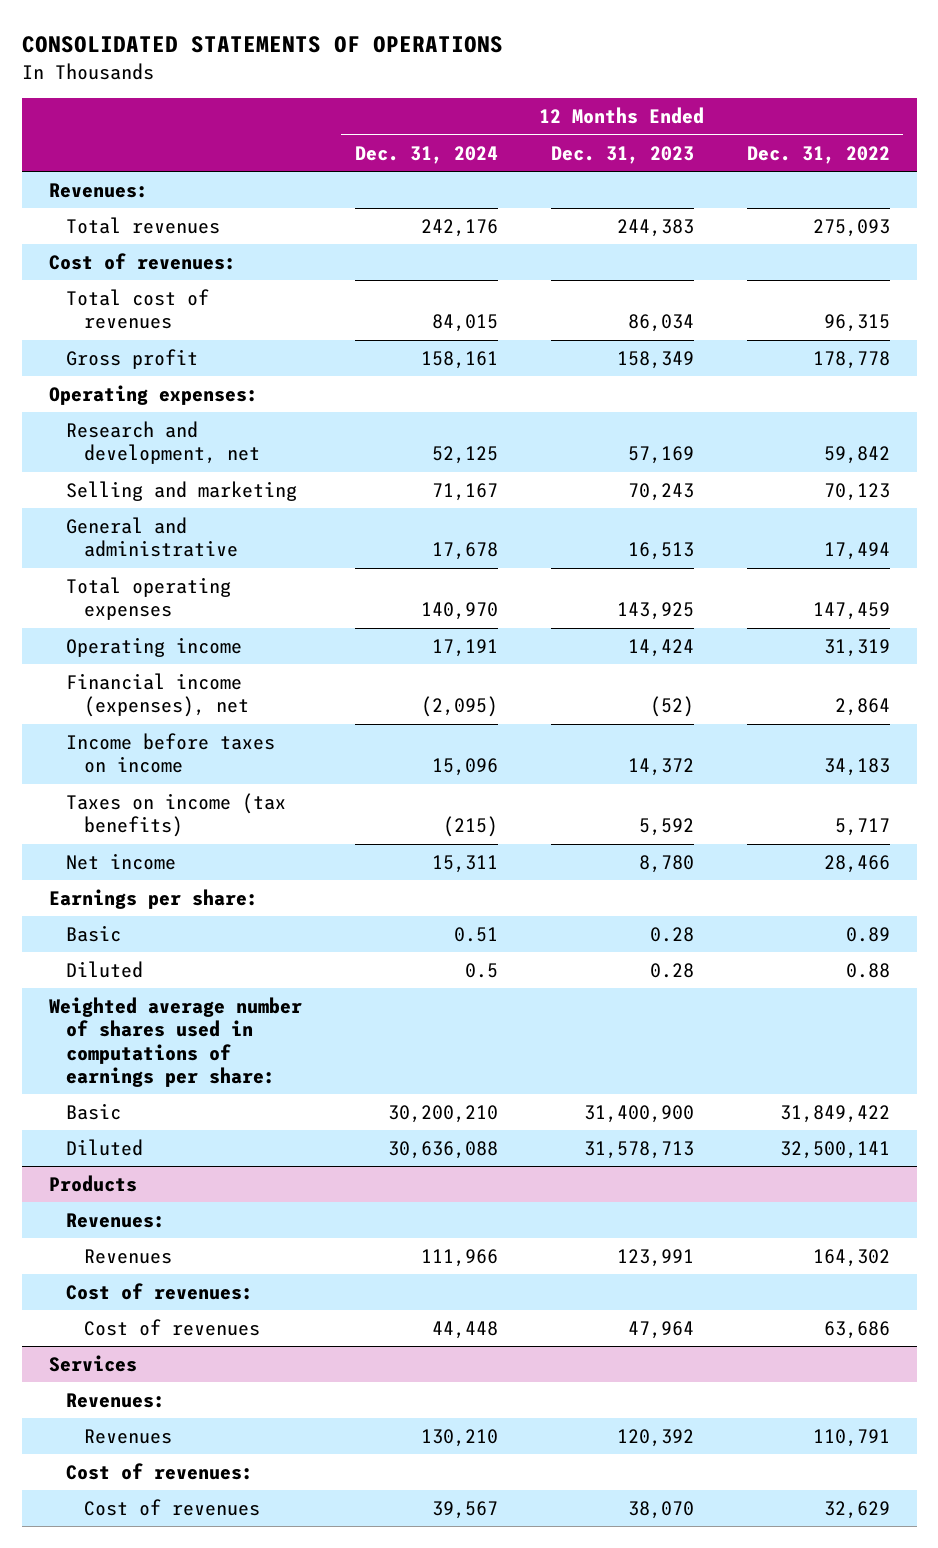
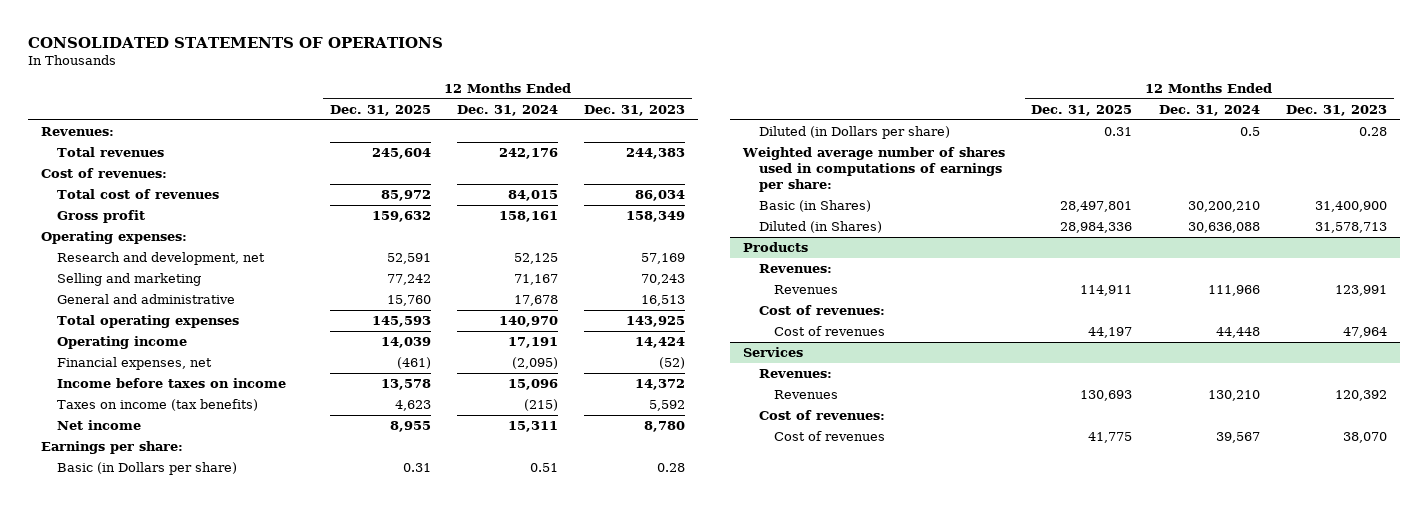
[746,145,890,164] Dec. 31, 2022 -> none
none -> [329,104,431,116] Dec. 31, 2025
[66,673,250,718] Financial income (expenses), net -> [56,357,212,371] Financial expenses, net
[66,925,122,943] Basic -> [56,462,237,476] Basic (in Dollars per share)
[66,961,144,979] Diluted -> [758,126,950,140] Diluted (in Dollars per share)
[66,1103,122,1121] Basic -> [758,200,871,213] Basic (in Shares)
[66,1139,144,1157] Diluted -> [758,221,882,234] Diluted (in Shares)

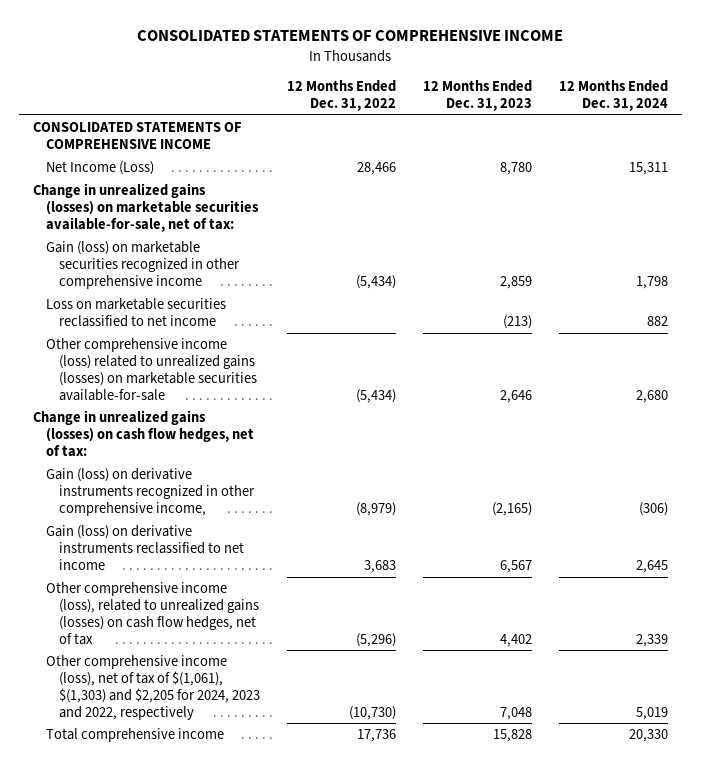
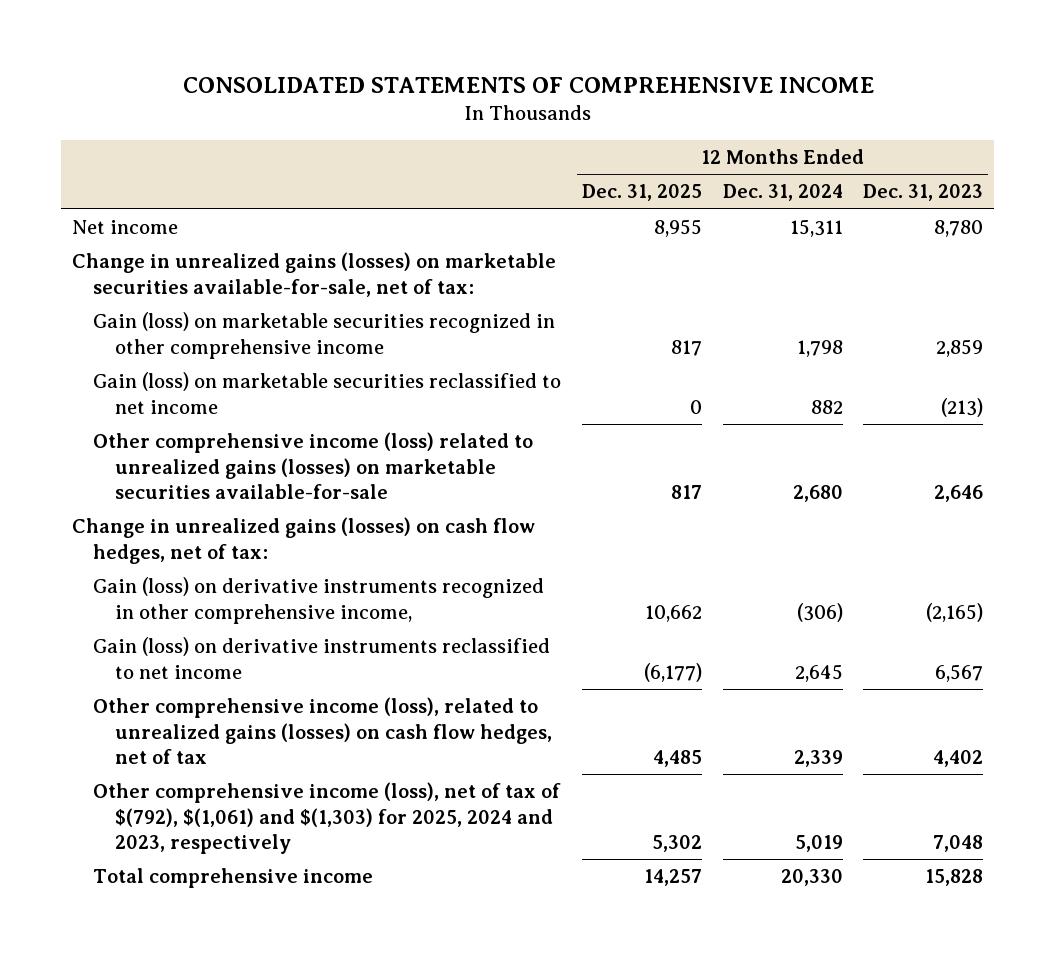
[286,80,396,112] 12 Months Ended Dec. 31, 2022 -> none
none -> [581,184,702,202] Dec. 31, 2025
[32,122,242,150] CONSOLIDATED STATEMENTS OF COMPREHENSIVE INCOME -> none
[45,161,154,176] Net Income (Loss) -> [71,220,178,235] Net income
[45,298,226,328] Loss on marketable securities reclassified to net income -> [93,372,562,414] Gain (loss) on marketable securities reclassified to net income
[45,655,260,720] Other comprehensive income (loss), net of tax of $(1,061), $(1,303) and $2,205 for 2024, 2023 and 2022, respectively -> [93,782,562,854] Other comprehensive income (loss), net of tax of $(792), $(1,061) and $(1,303) for 2025, 2024 and 2023, respectively

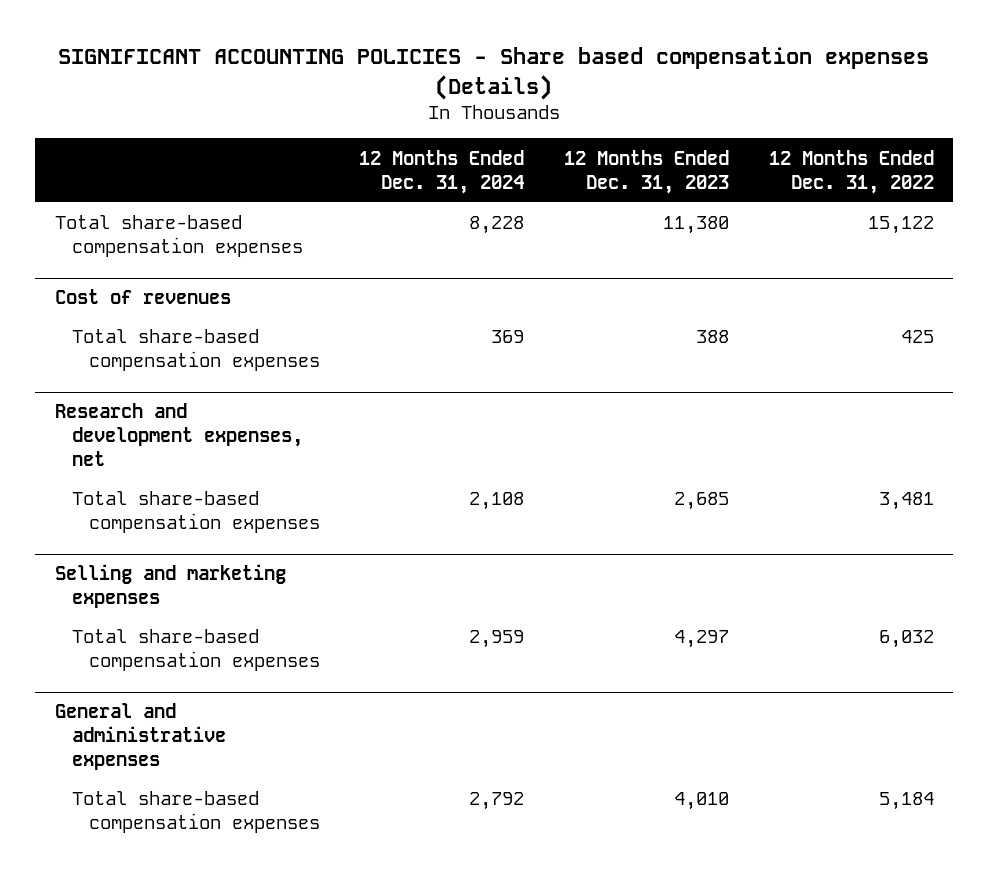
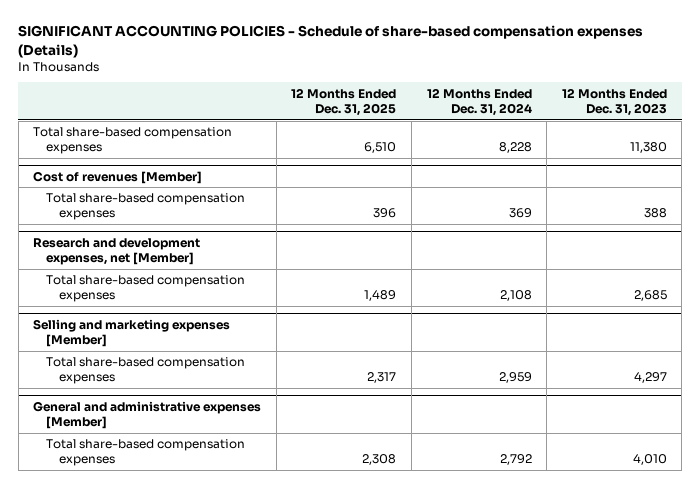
[58,47,930,100] SIGNIFICANT ACCOUNTING POLICIES - Share based compensation expenses (Details) -> [18,25,644,58] SIGNIFICANT ACCOUNTING POLICIES - Schedule of share-based compensation expenses (Details)
[768,149,934,194] 12 Months Ended Dec. 31, 2022 -> none
none -> [291,87,397,116] 12 Months Ended Dec. 31, 2025
[54,289,231,305] Cost of revenues -> [33,170,203,184] Cost of revenues [Member]
[54,403,303,467] Research and development expenses, net -> [33,237,201,265] Research and development expenses, net [Member]
[54,564,286,609] Selling and marketing expenses -> [33,318,231,347] Selling and marketing expenses [Member]
[54,703,226,771] General and administrative expenses -> [33,400,262,429] General and administrative expenses [Member]

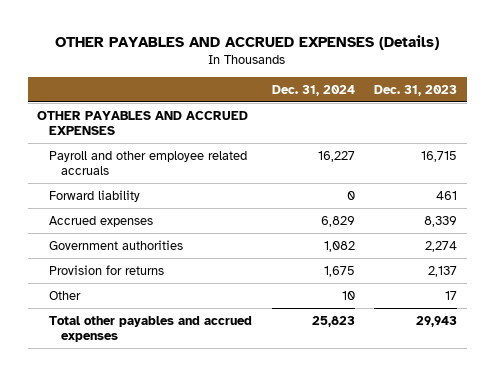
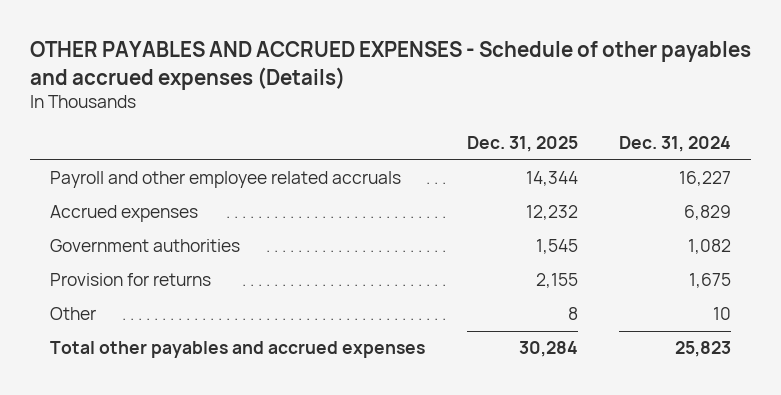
[55,35,440,51] OTHER PAYABLES AND ACCRUED EXPENSES (Details) -> [29,41,751,90] OTHER PAYABLES AND ACCRUED EXPENSES - Schedule of other payables and accrued expenses (Details)
[374,84,458,96] Dec. 31, 2023 -> none
none -> [466,136,578,153] Dec. 31, 2025
[37,110,249,135] OTHER PAYABLES AND ACCRUED EXPENSES -> none
[49,189,141,202] Forward liability -> none

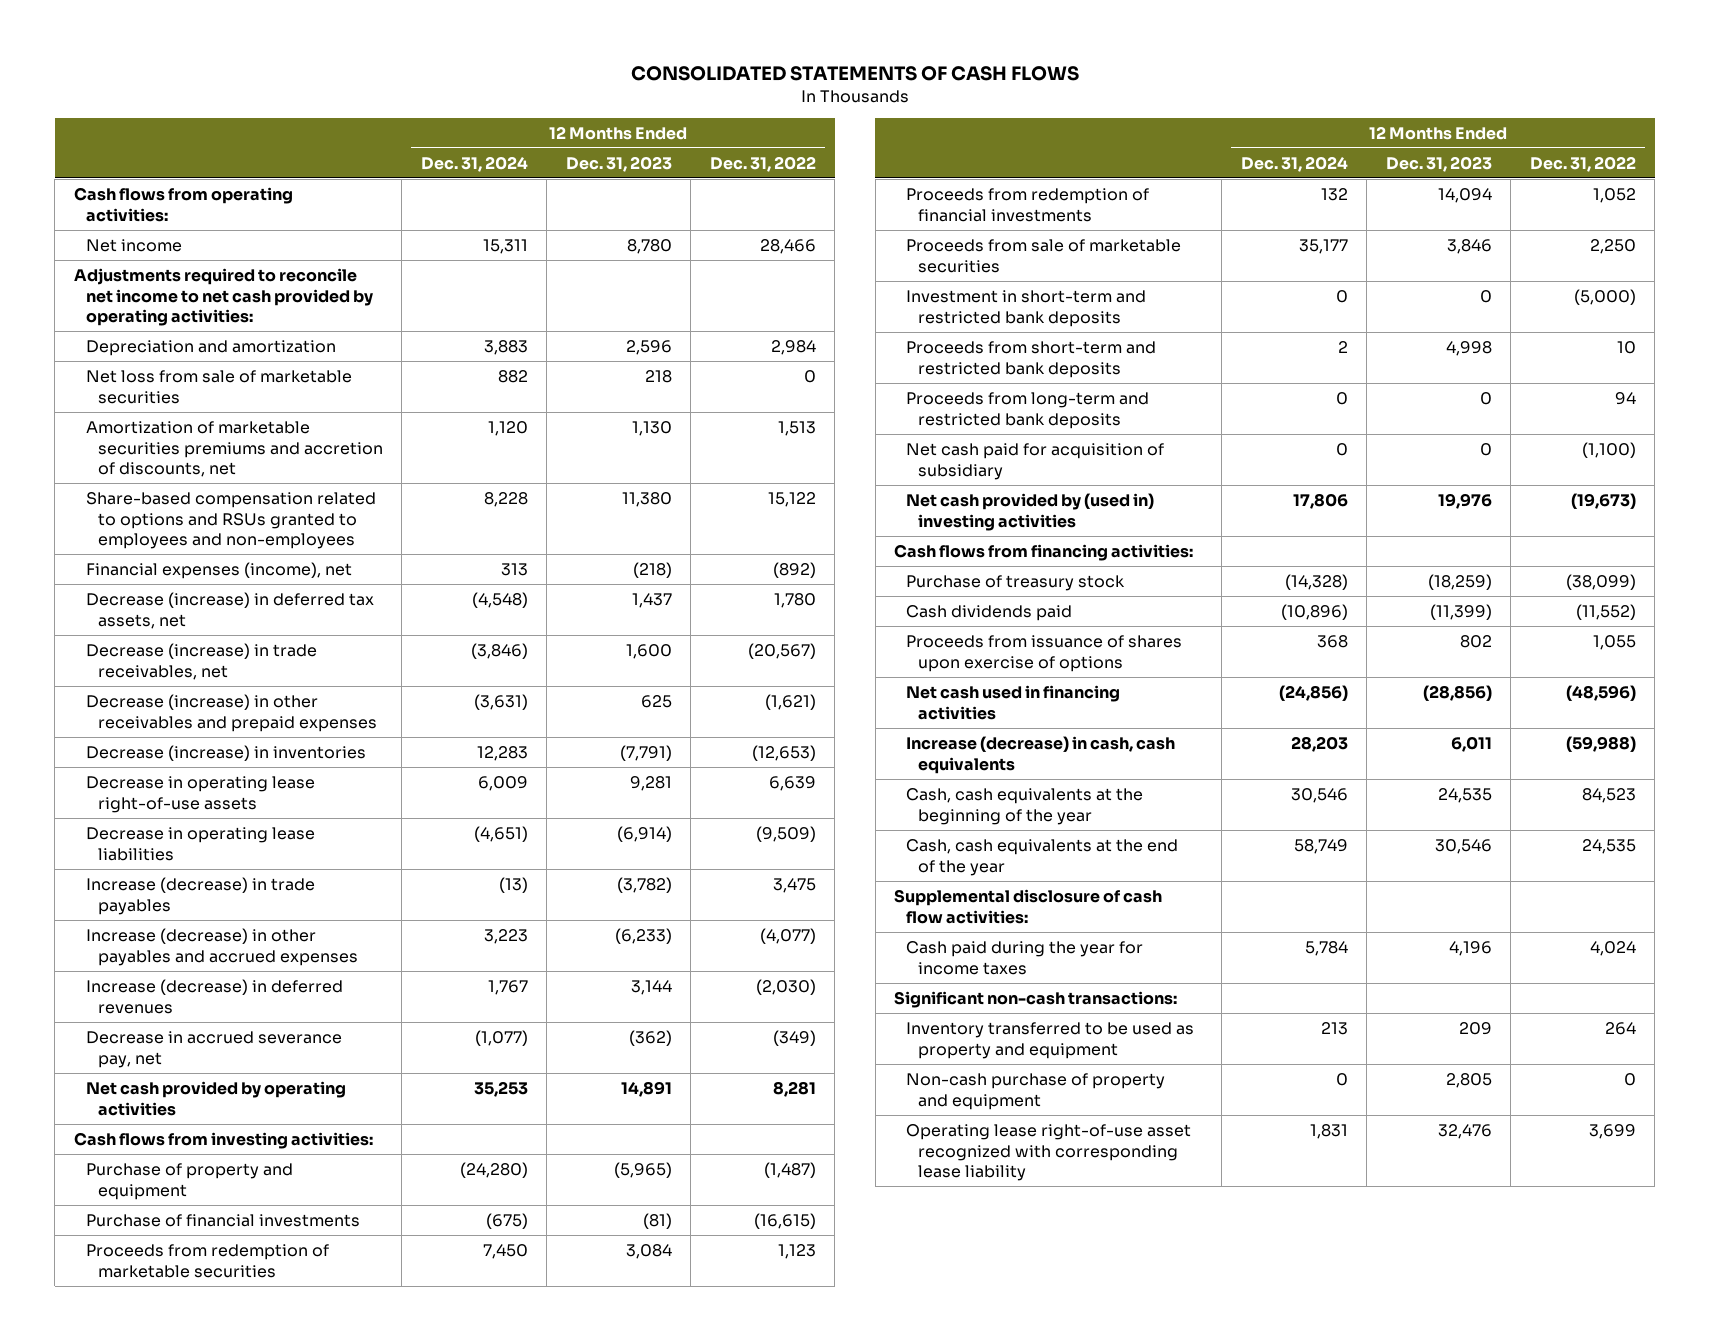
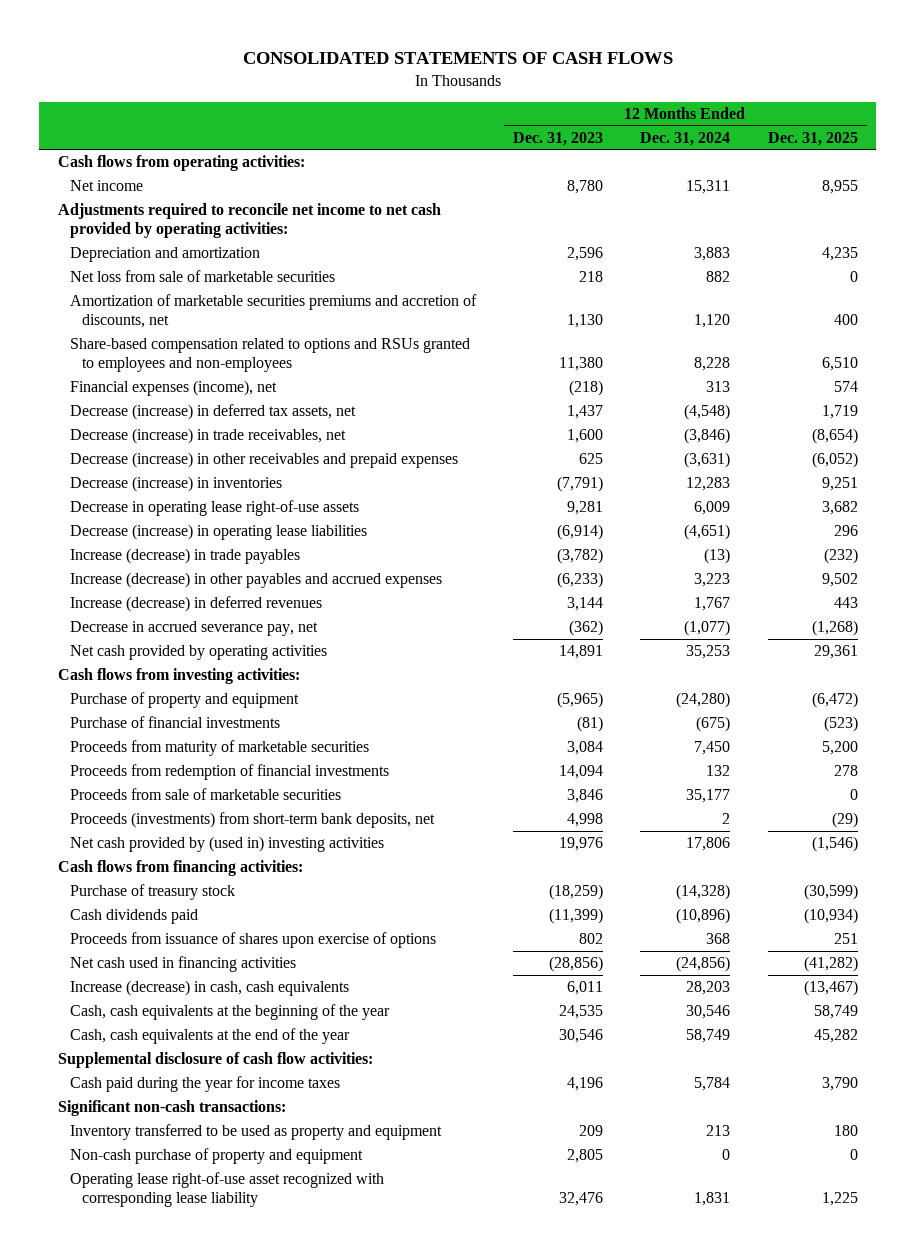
[709,155,816,172] Dec. 31, 2022 -> none
none -> [767,131,858,146] Dec. 31, 2025
[85,826,315,861] Decrease in operating lease liabilities -> [69,524,367,541] Decrease (increase) in operating lease liabilities
[85,1243,329,1278] Proceeds from redemption of marketable securities -> [69,740,369,757] Proceeds from maturity of marketable securities
[905,289,1146,327] Investment in short-term and restricted bank deposits -> none
[905,391,1149,429] Proceeds from long-term and restricted bank deposits -> none
[905,442,1164,480] Net cash paid for acquisition of subsidiary -> none
[905,340,1156,378] Proceeds from short-term and restricted bank deposits -> [69,812,435,829] Proceeds (investments) from short-term bank deposits, net

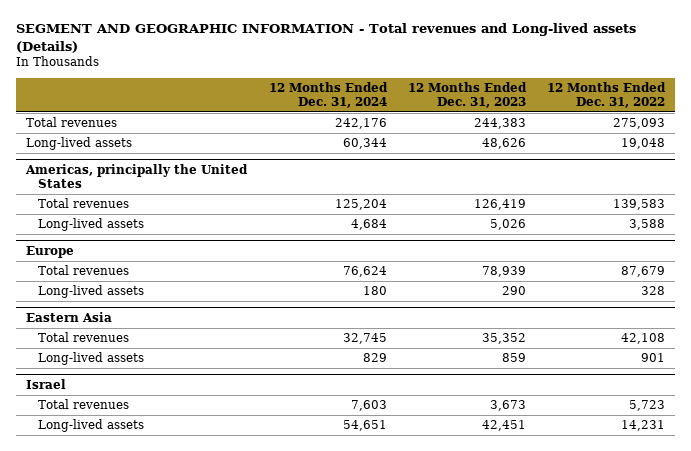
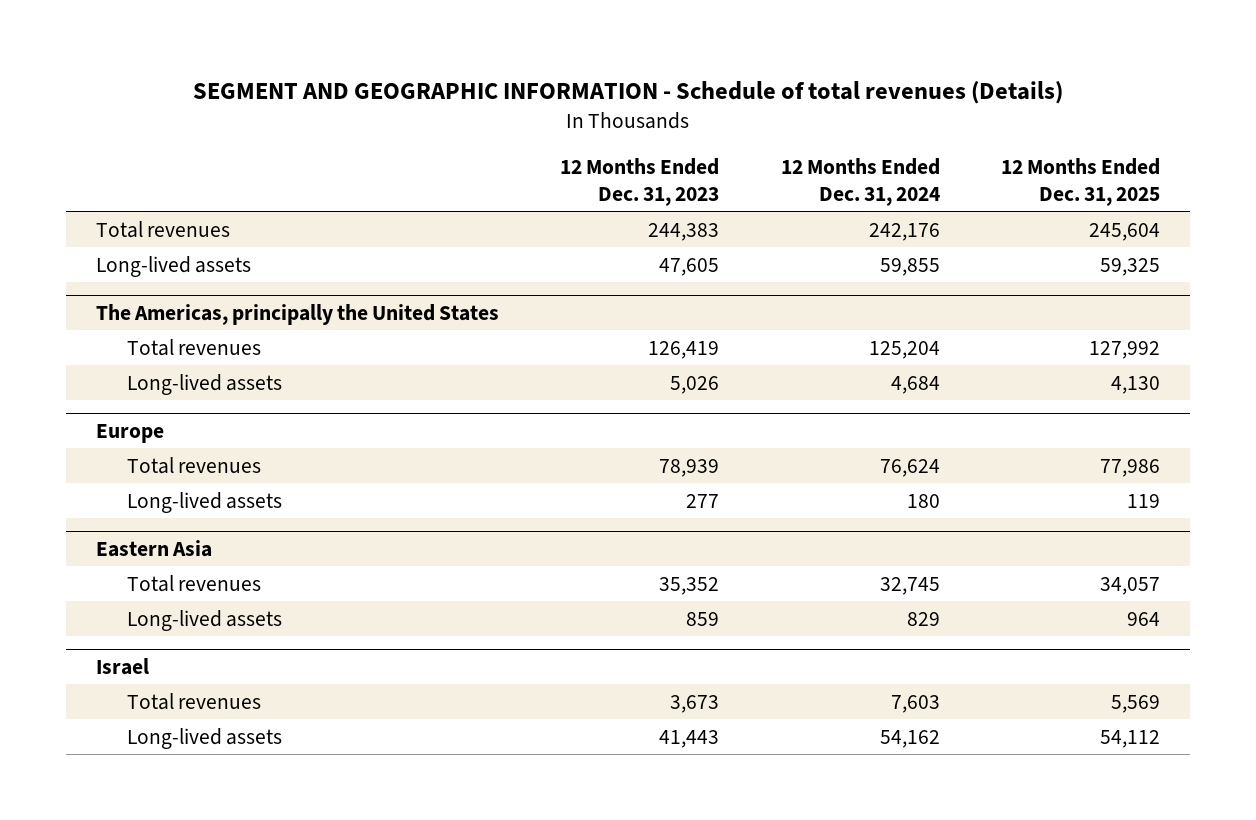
[15,23,636,54] SEGMENT AND GEOGRAPHIC INFORMATION - Total revenues and Long-lived assets (Details) -> [193,81,1064,105] SEGMENT AND GEOGRAPHIC INFORMATION - Schedule of total revenues (Details)
[546,81,666,108] 12 Months Ended Dec. 31, 2022 -> none
none -> [1000,158,1160,206] 12 Months Ended Dec. 31, 2025
[342,138,387,150] 60,344 -> [879,257,940,276] 59,855
[481,138,526,150] 48,626 -> [659,257,720,276] 47,605
[25,164,249,188] Americas, principally the United States -> [96,303,500,325] The Americas, principally the United States
[501,286,526,296] 290 -> [686,493,720,508] 277
[342,420,387,432] 54,651 -> [879,729,940,748] 54,162
[481,420,526,432] 42,451 -> [659,729,720,748] 41,443

